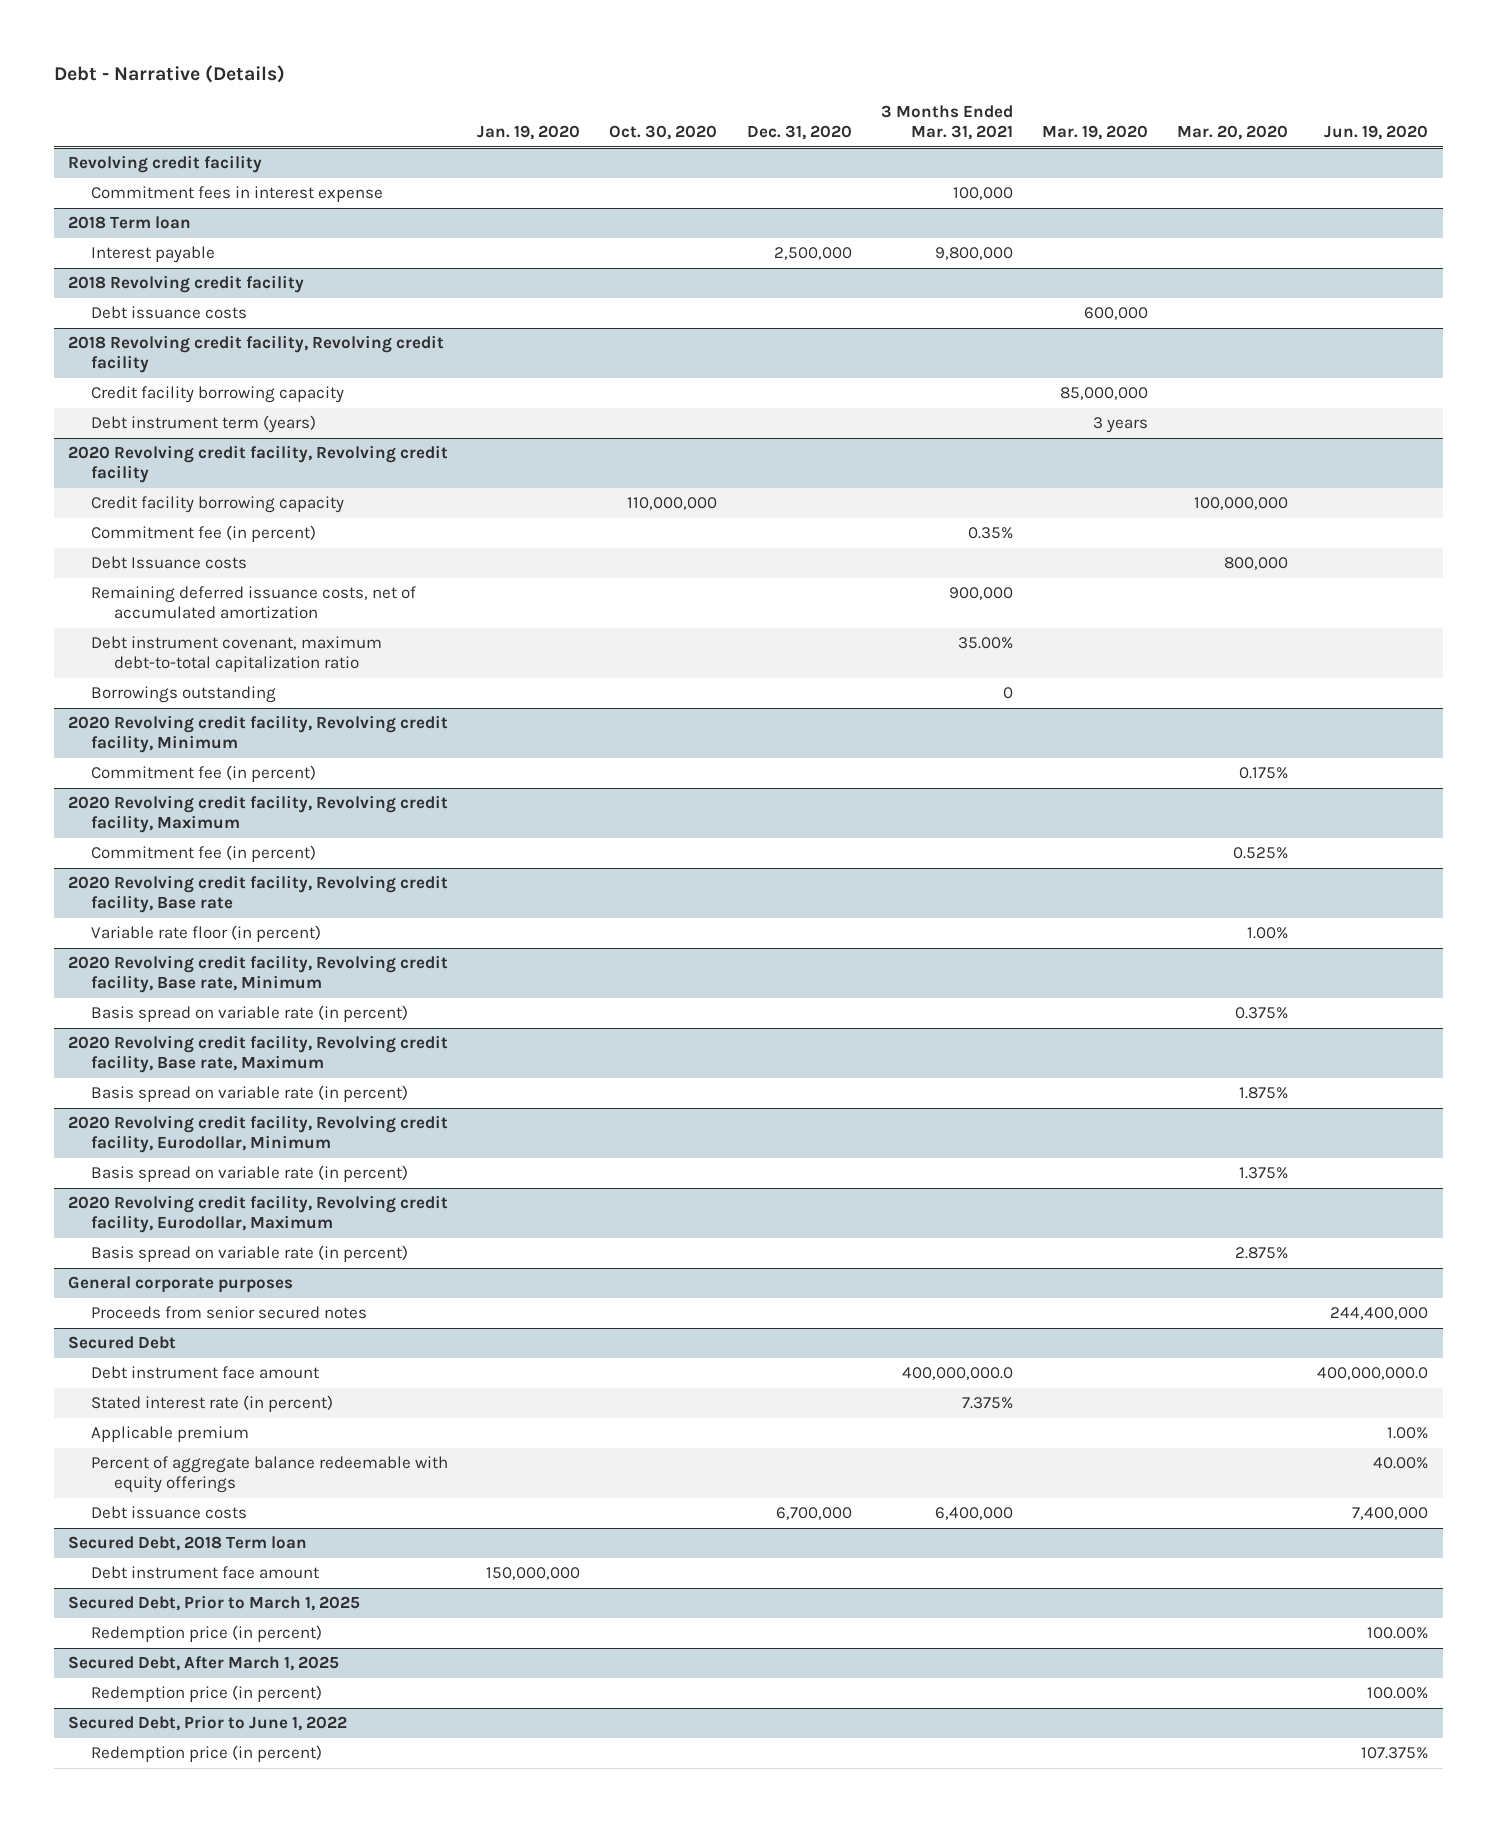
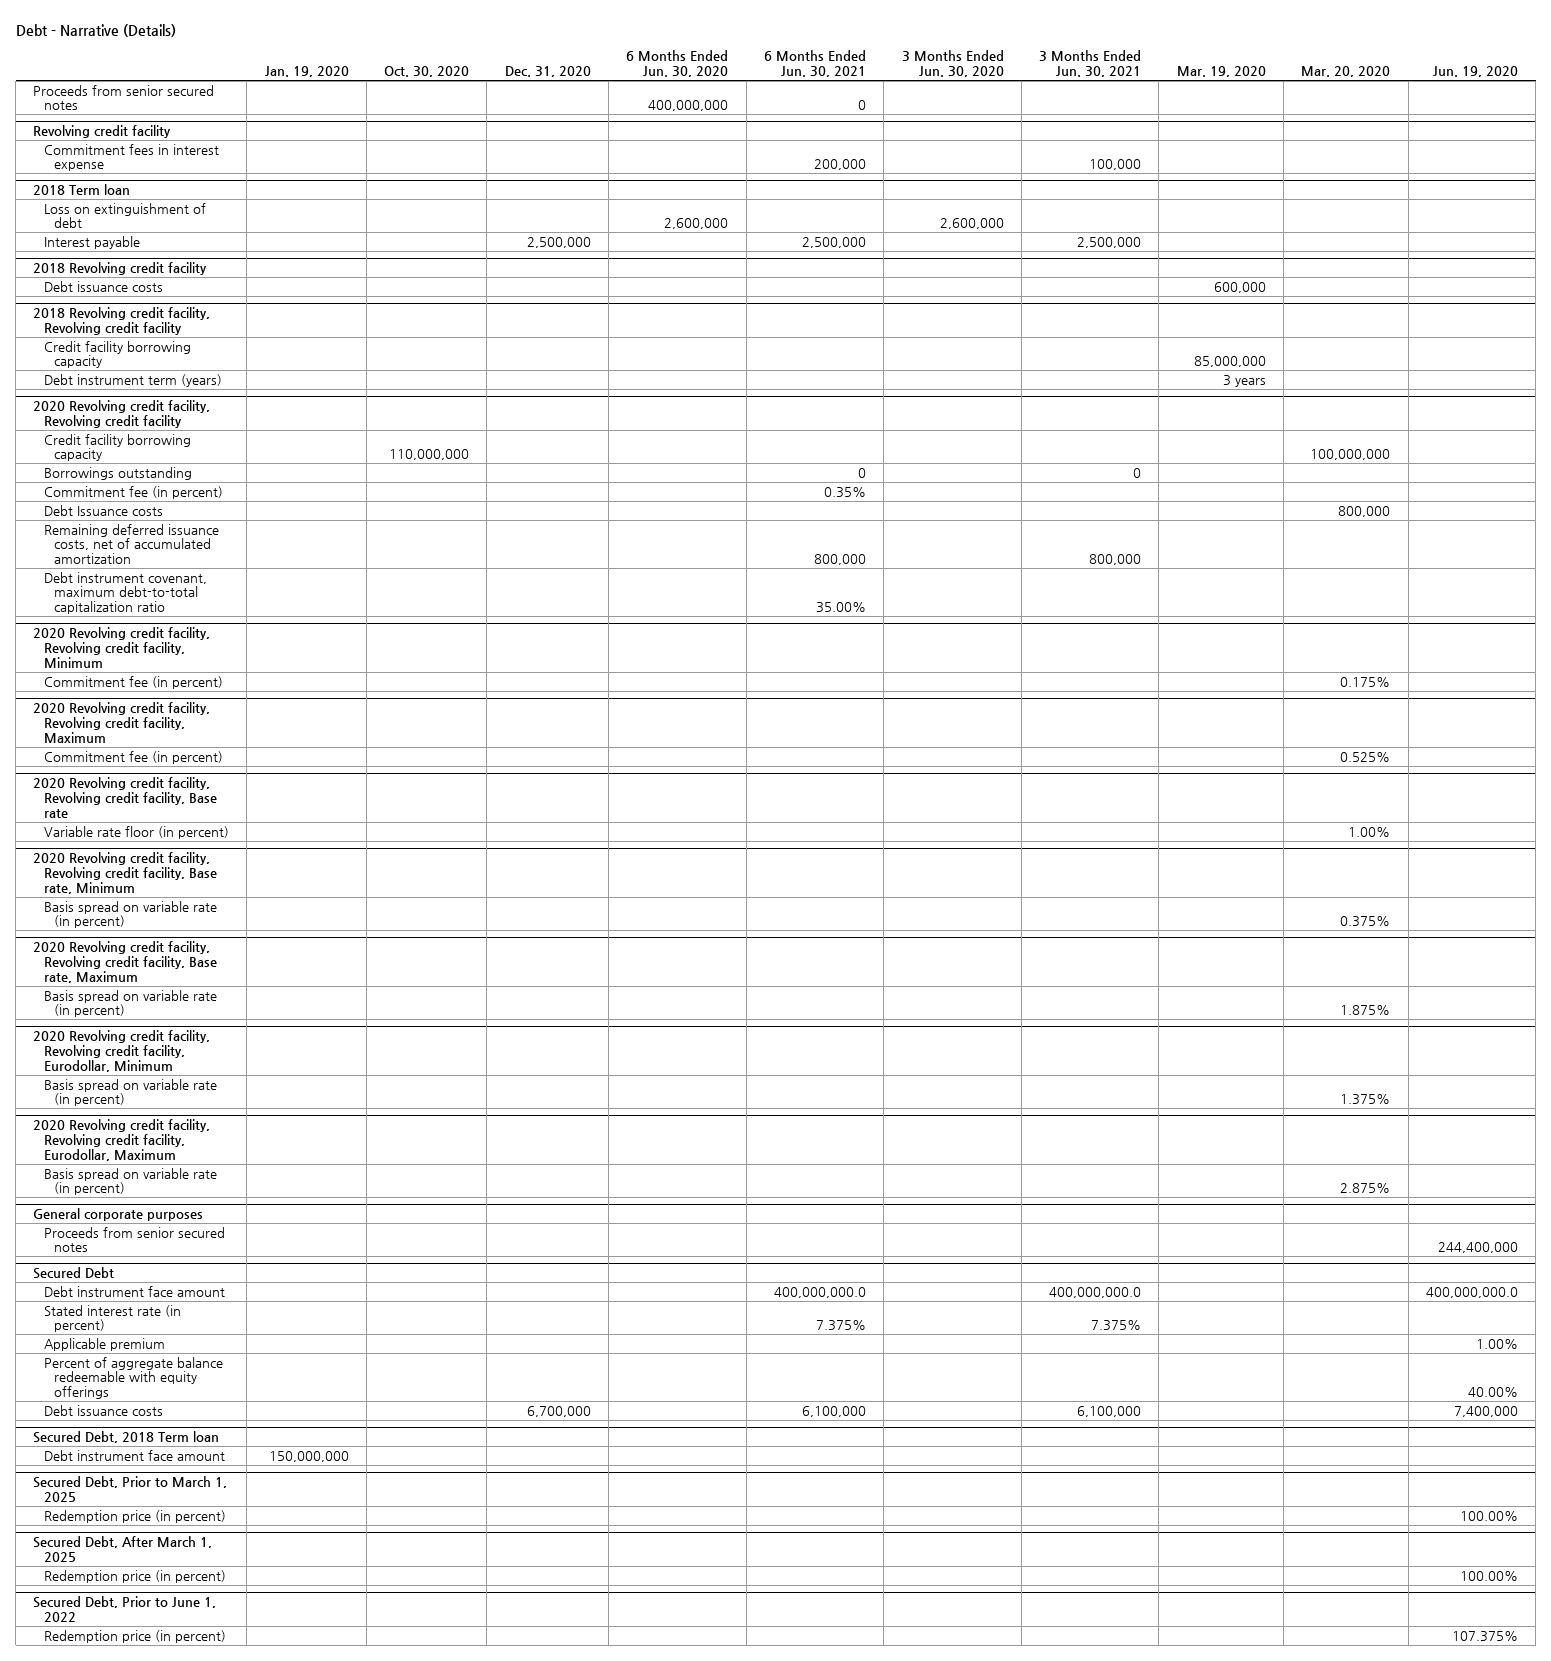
[880,105,1013,141] 3 Months Ended Mar. 31, 2021 -> none
none -> [626,50,729,78] 6 Months Ended Jun. 30, 2020
none -> [763,50,866,78] 6 Months Ended Jun. 30, 2021
none -> [901,50,1004,78] 3 Months Ended Jun. 30, 2020
none -> [1039,50,1142,78] 3 Months Ended Jun. 30, 2021
none -> [33,84,215,111] Proceeds from senior secured notes
none -> [43,202,206,229] Loss on extinguishment of debt
[90,686,276,704] Borrowings outstanding -> [43,466,192,480] Borrowings outstanding

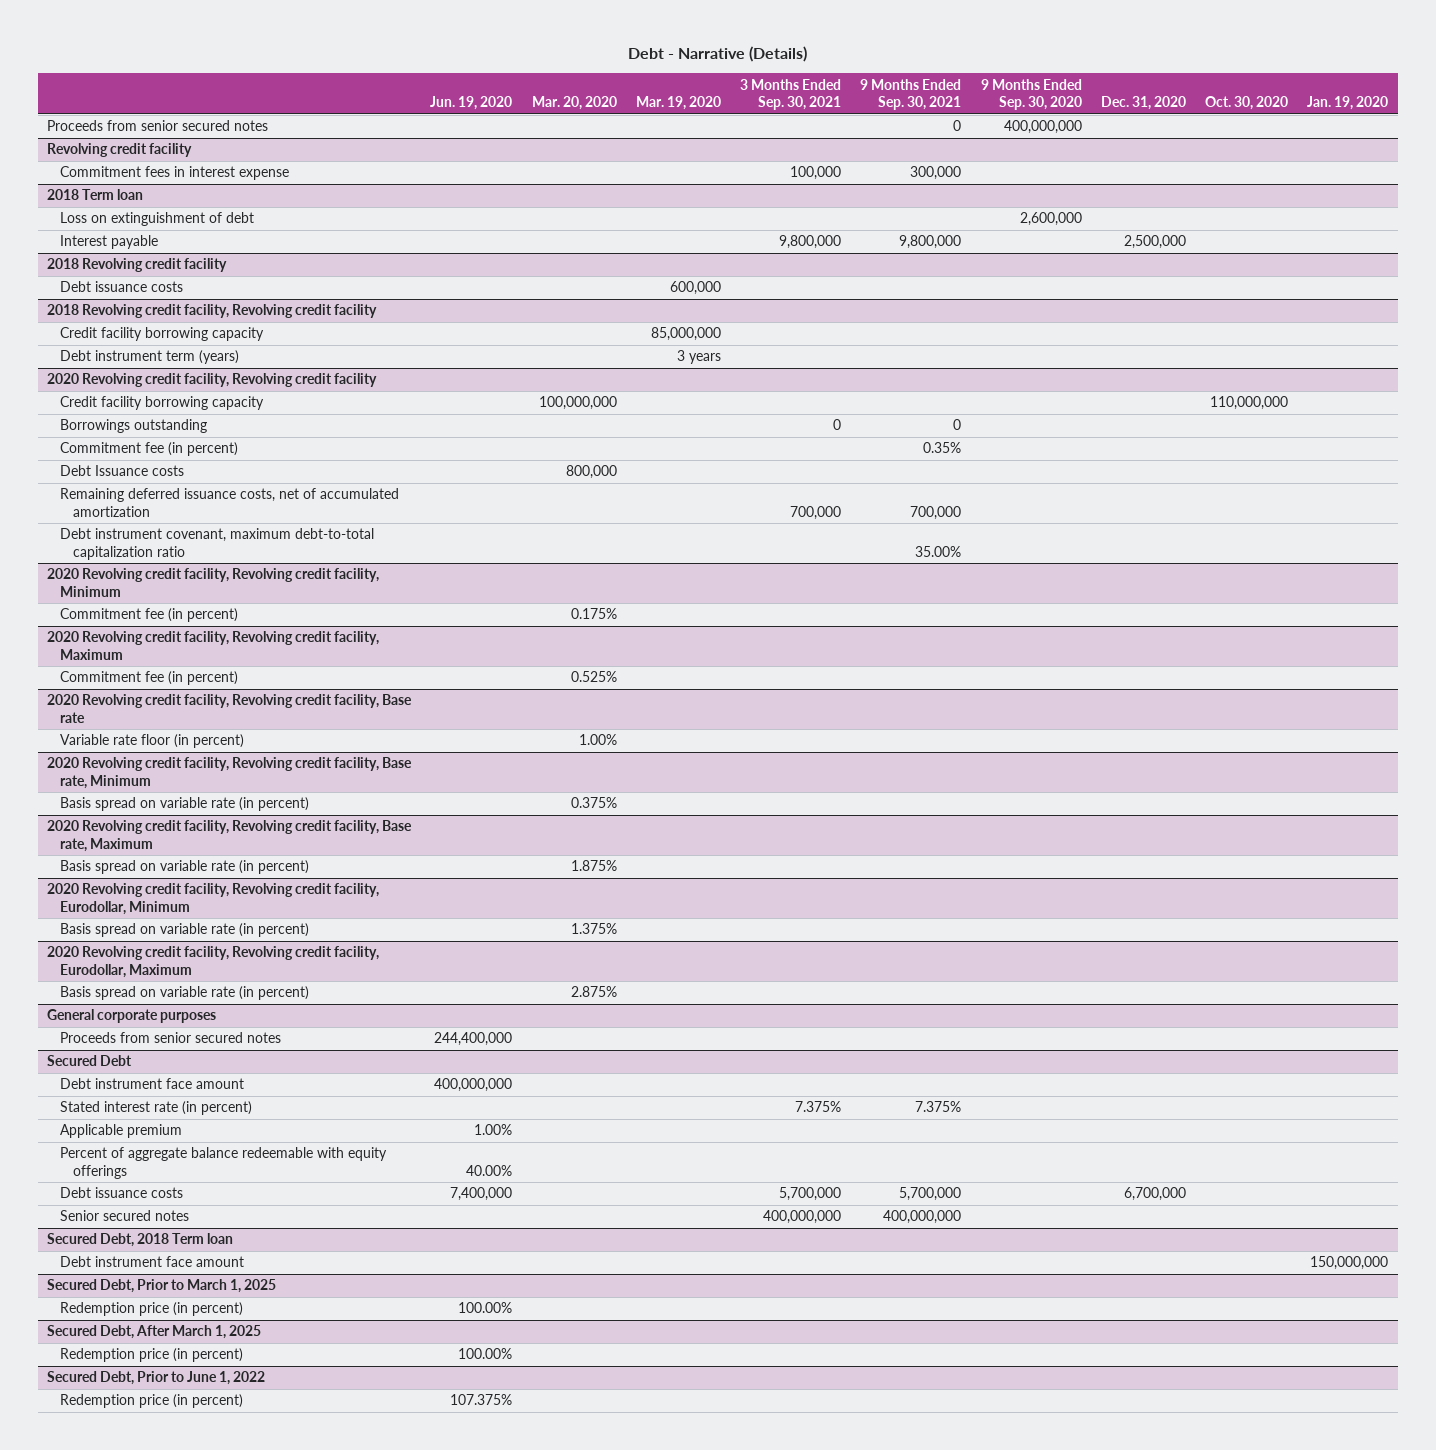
[626,50,729,78] 6 Months Ended Jun. 30, 2020 -> none
[763,50,866,78] 6 Months Ended Jun. 30, 2021 -> none
[901,50,1004,78] 3 Months Ended Jun. 30, 2020 -> none
[1039,50,1142,78] 3 Months Ended Jun. 30, 2021 -> none
none -> [740,78,842,111] 3 Months Ended Sep. 30, 2021
none -> [860,78,962,111] 9 Months Ended Sep. 30, 2021
none -> [980,78,1082,111] 9 Months Ended Sep. 30, 2020
[1425,1286,1518,1298] 400,000,000.0 -> [434,1078,513,1093] 400,000,000
none -> [60,1210,190,1222] Senior secured notes

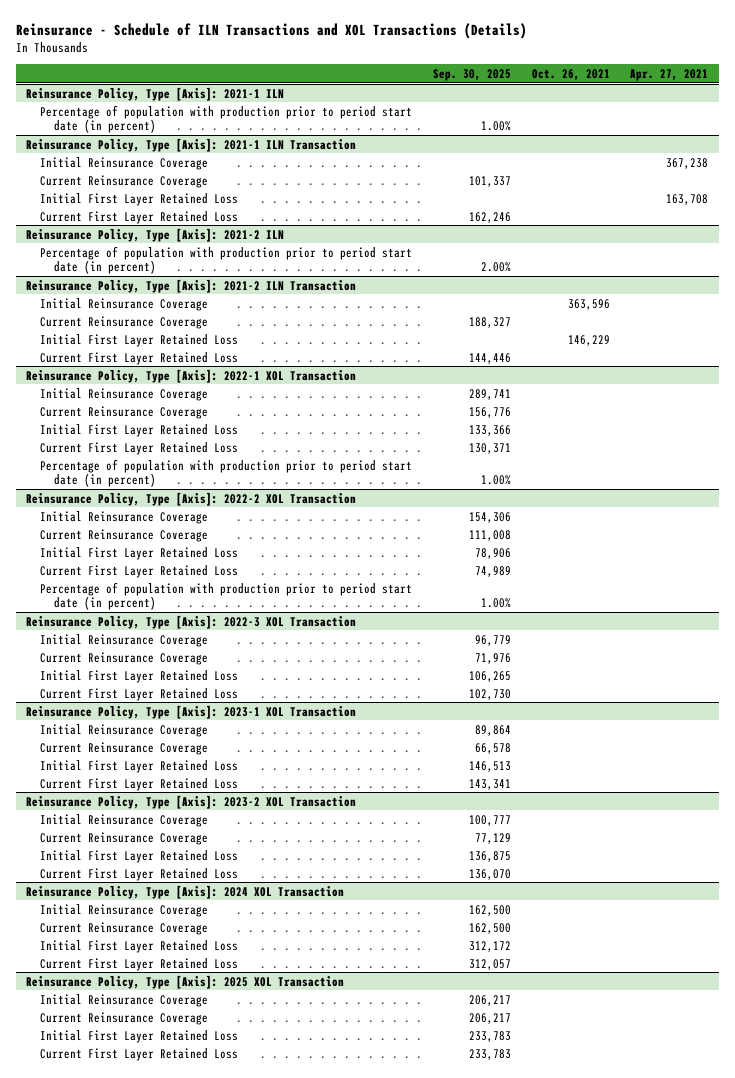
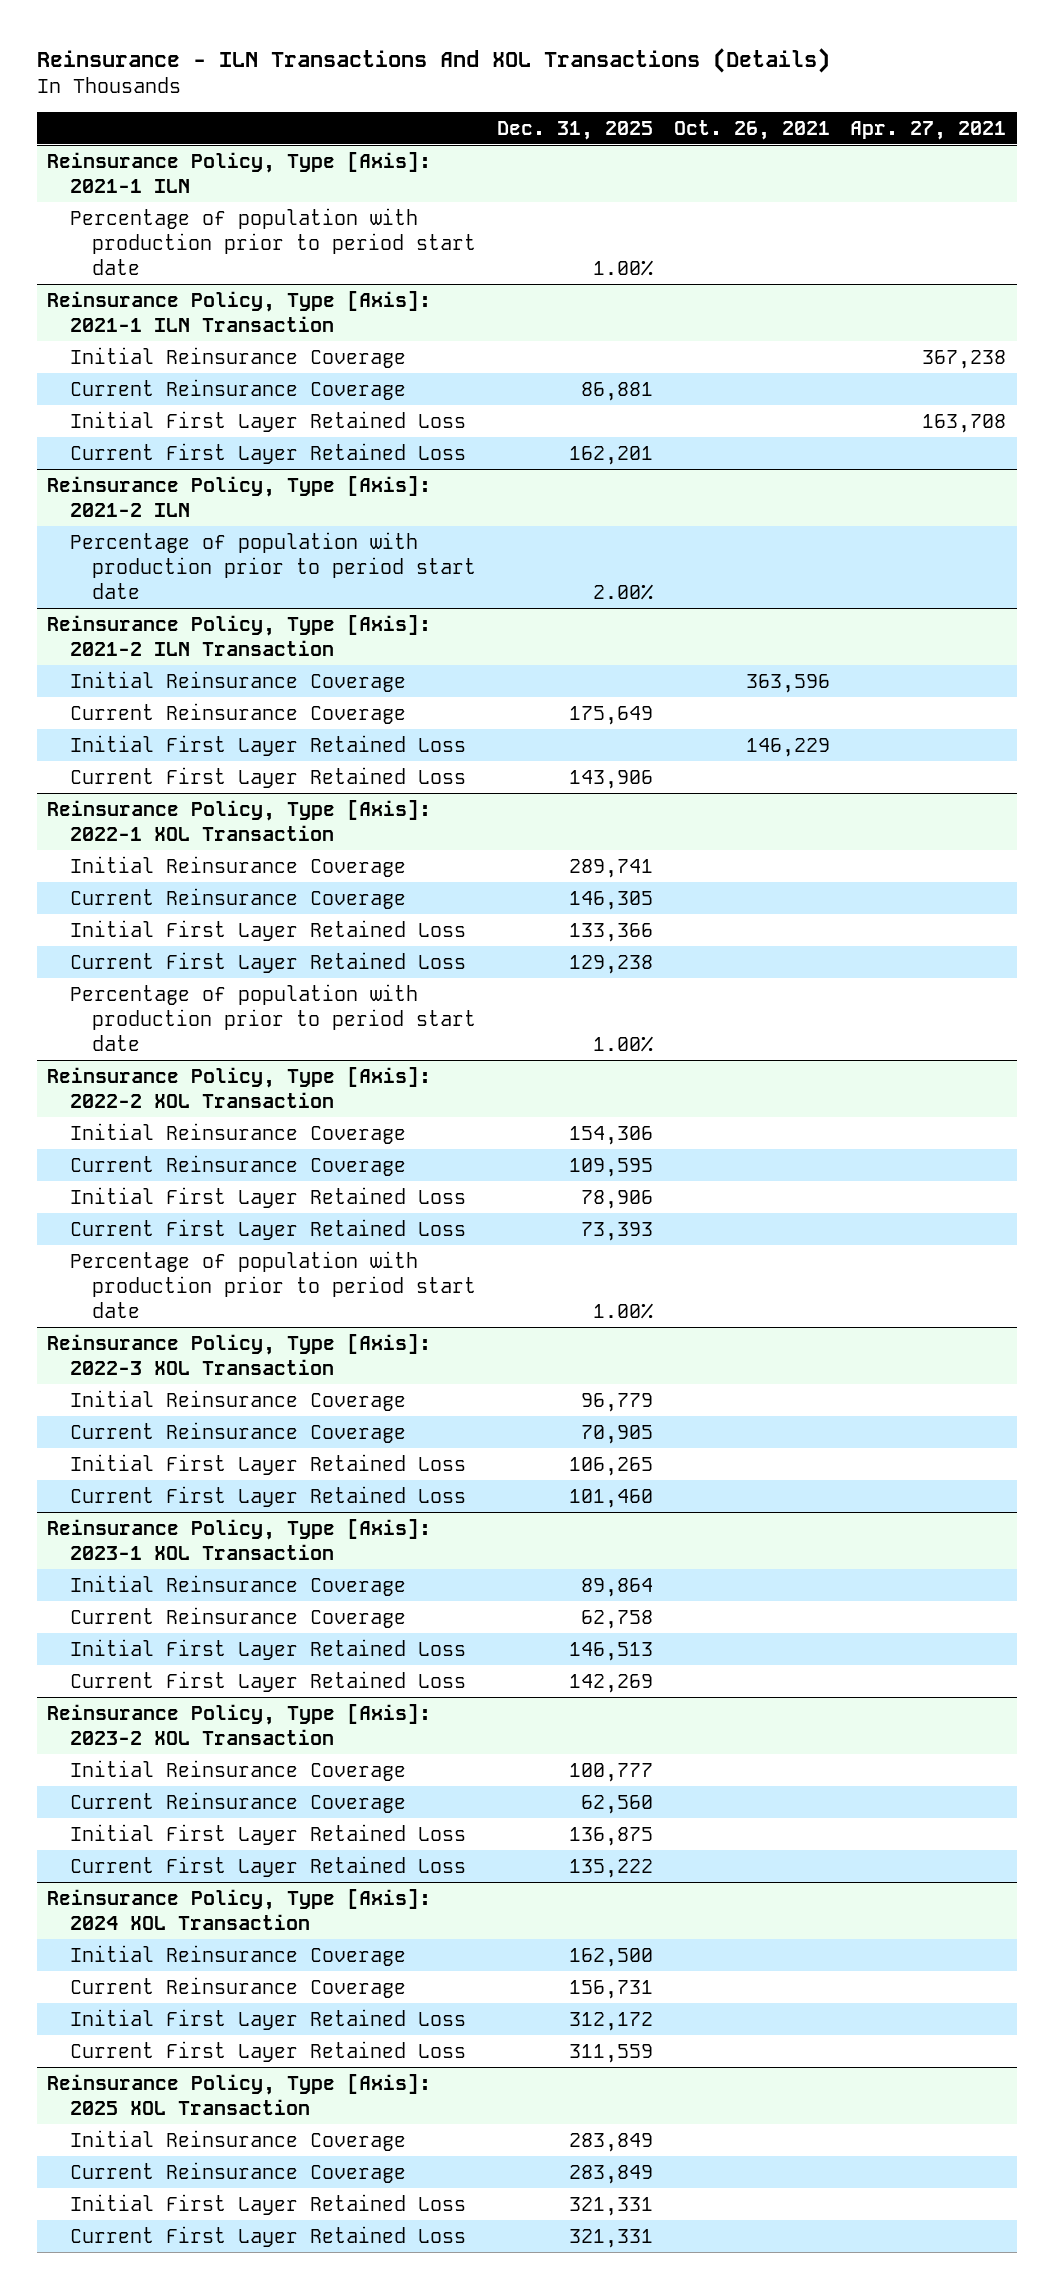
[15,23,527,40] Reinsurance - Schedule of ILN Transactions and XOL Transactions (Details) -> [36,47,830,73] Reinsurance - ILN Transactions And XOL Transactions (Details)
[432,68,511,81] Sep. 30, 2025 -> none
none -> [496,120,653,140] Dec. 31, 2025
[40,104,413,134] Percentage of population with production prior to period start date (in percent) -> [69,207,476,275] Percentage of population with production prior to period start date
[40,245,413,275] Percentage of population with production prior to period start date (in percent) -> [69,531,476,599] Percentage of population with production prior to period start date
[40,458,413,488] Percentage of population with production prior to period start date (in percent) -> [69,983,476,1051] Percentage of population with production prior to period start date
[40,581,413,611] Percentage of population with production prior to period start date (in percent) -> [69,1250,476,1318] Percentage of population with production prior to period start date

